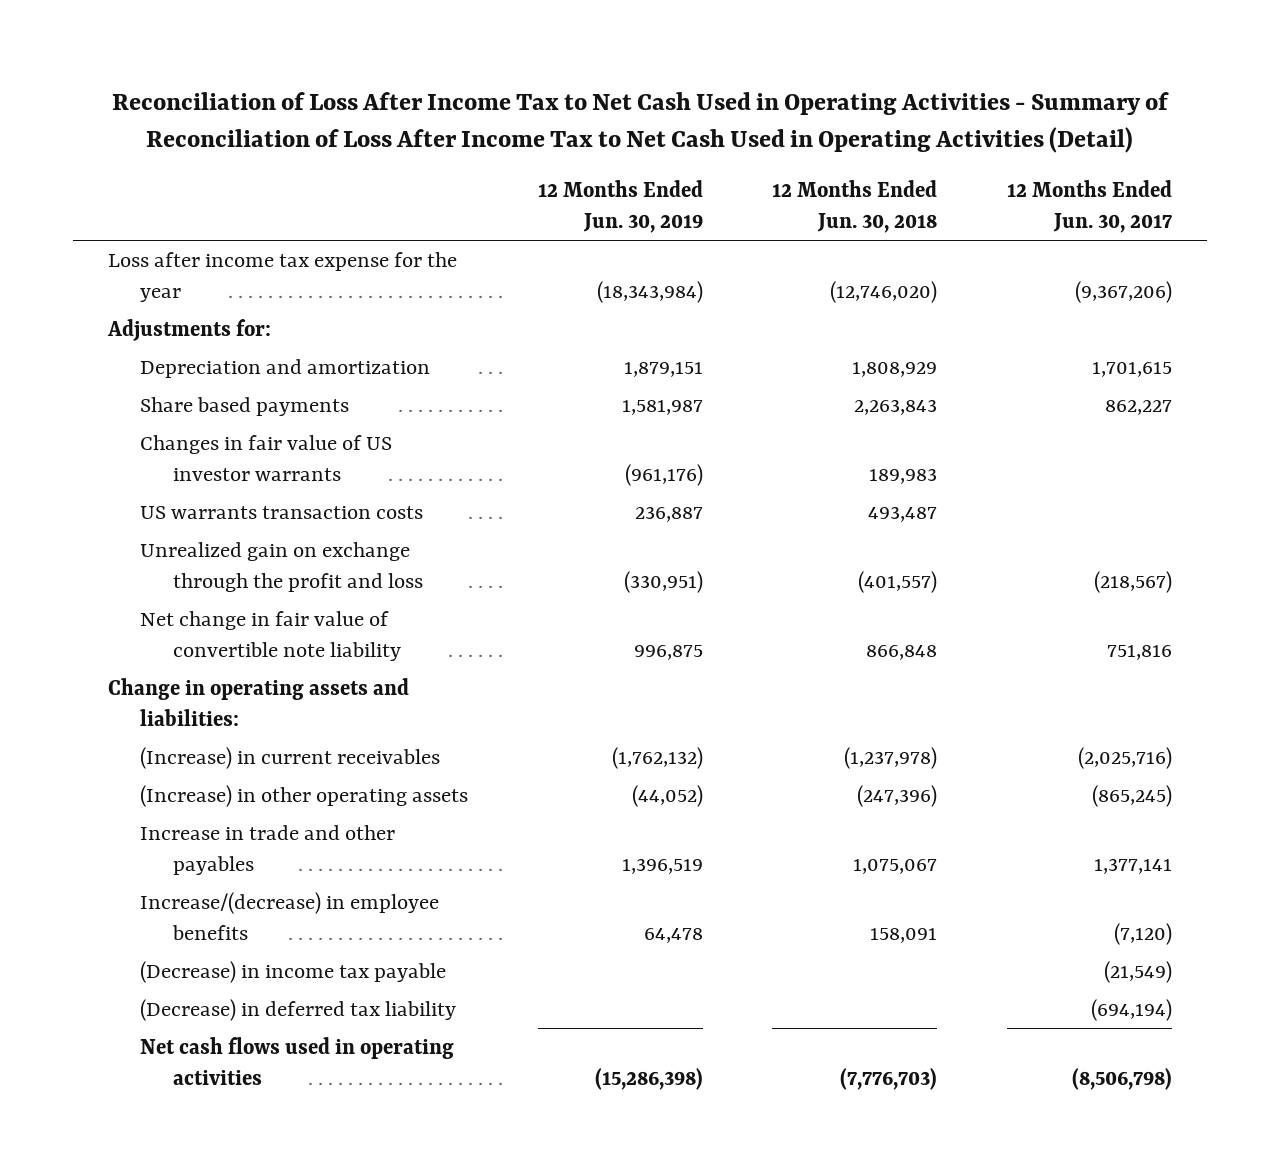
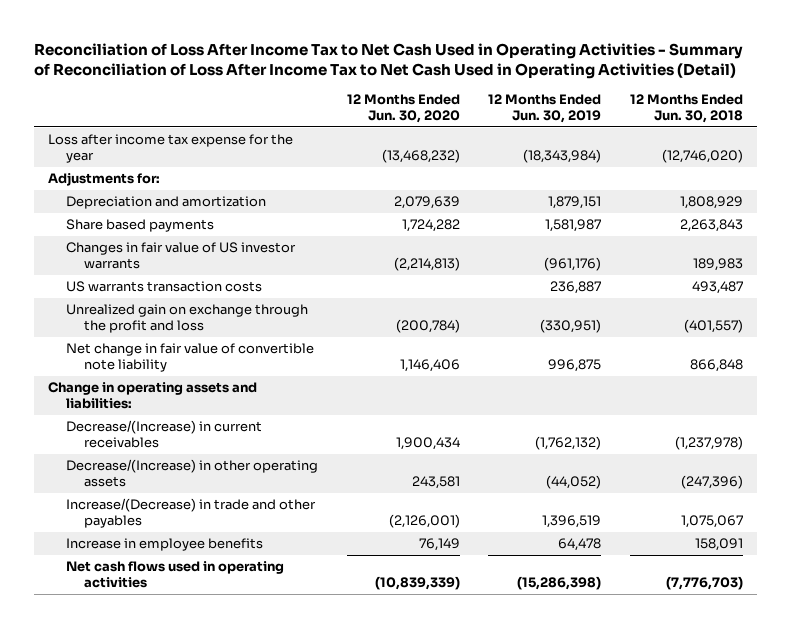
[1006,180,1172,234] 12 Months Ended Jun. 30, 2017 -> none
none -> [346,94,460,124] 12 Months Ended Jun. 30, 2020
[140,960,447,983] (Decrease) in income tax payable -> none
[140,998,457,1021] (Decrease) in deferred tax liability -> none
[140,746,441,769] (Increase) in current receivables -> [66,420,263,449] Decrease/(Increase) in current receivables
[140,784,469,807] (Increase) in other operating assets -> [66,459,319,488] Decrease/(Increase) in other operating assets
[140,824,396,875] Increase in trade and other payables -> [66,498,317,529] Increase/(Decrease) in trade and other payables
[140,891,440,940] Increase/(decrease) in employee benefits -> [66,538,264,552] Increase in employee benefits

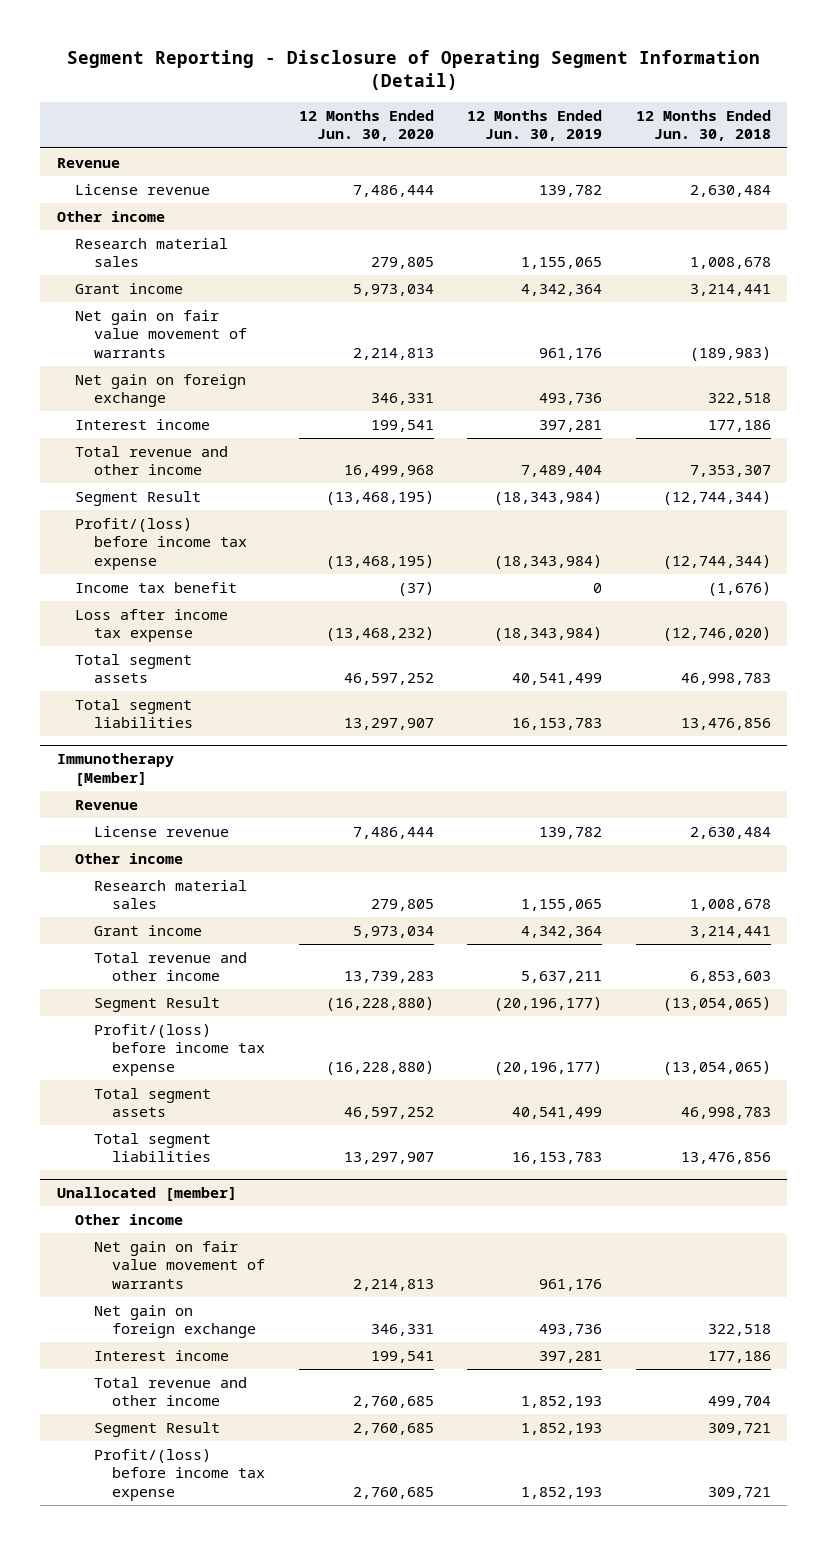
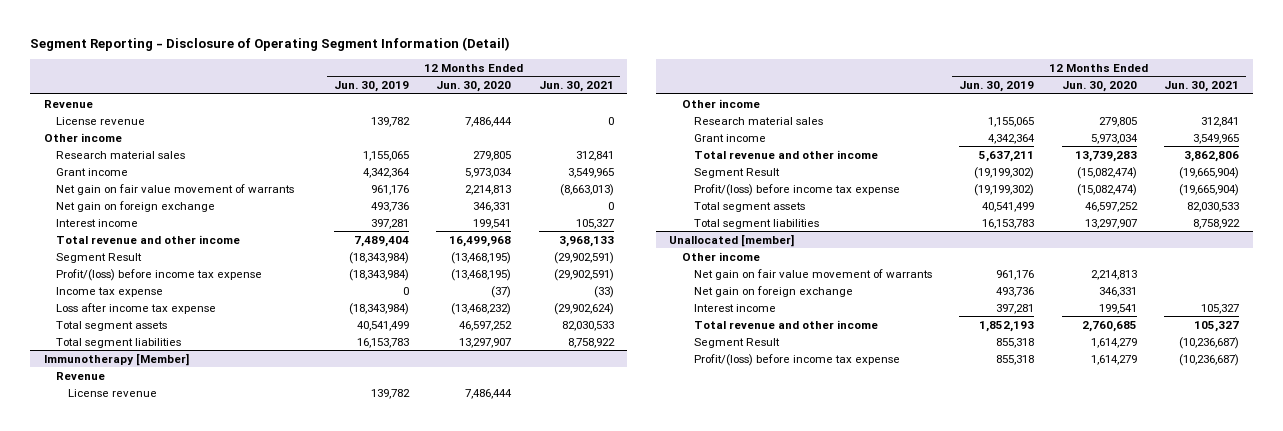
[635,110,771,142] 12 Months Ended Jun. 30, 2018 -> none
none -> [538,81,614,93] Jun. 30, 2021
[75,581,238,593] Income tax benefit -> [56,286,164,297] Income tax expense
[325,996,434,1011] (16,228,880) -> [1076,166,1137,179] (15,082,474)
[494,996,603,1011] (20,196,177) -> [974,166,1035,179] (19,199,302)
[325,1060,434,1075] (16,228,880) -> [1076,183,1137,196] (15,082,474)
[494,1060,603,1075] (20,196,177) -> [974,183,1035,196] (19,199,302)
[352,1422,434,1435] 2,760,685 -> [1090,337,1137,348] 1,614,279
[521,1422,603,1435] 1,852,193 -> [996,337,1035,348] 855,318
[352,1486,434,1499] 2,760,685 -> [1090,354,1137,365] 1,614,279
[521,1486,603,1499] 1,852,193 -> [996,354,1035,365] 855,318

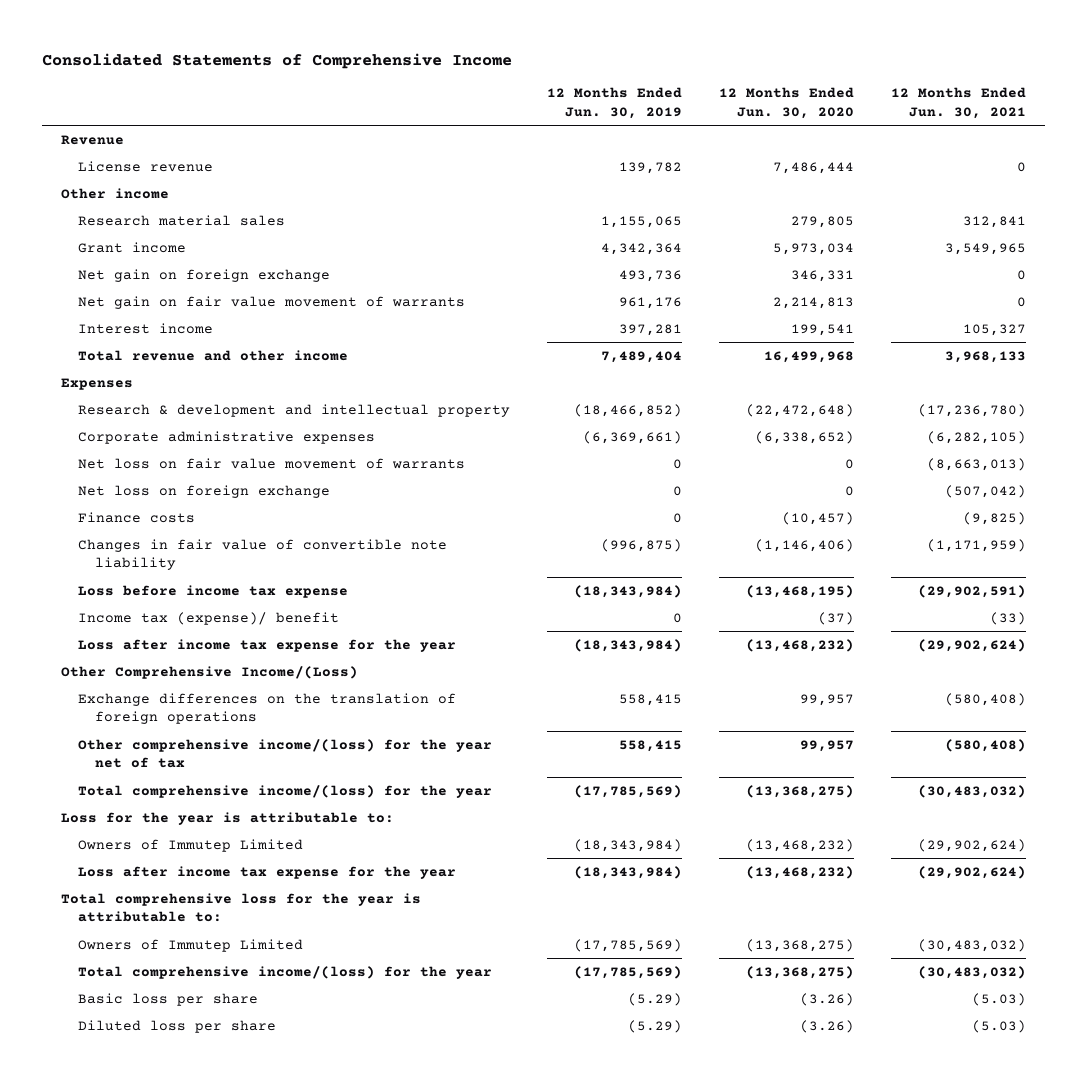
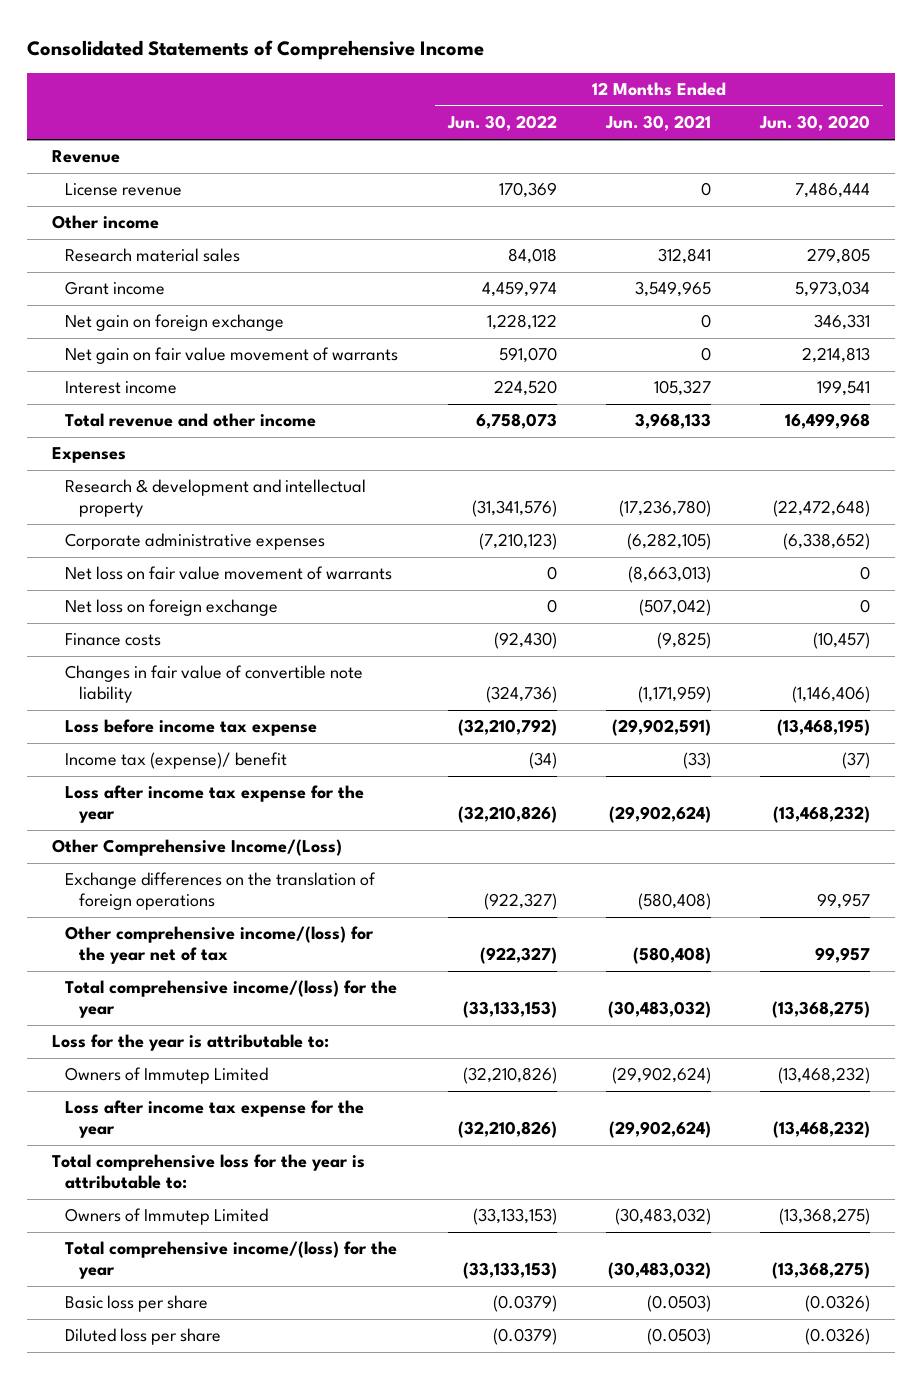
[546,87,682,119] 12 Months Ended Jun. 30, 2019 -> none
none -> [446,115,557,132] Jun. 30, 2022
[800,992,855,1006] (3.26) -> [805,1295,871,1313] (0.0326)
[972,992,1027,1006] (5.03) -> [646,1295,711,1313] (0.0503)
[800,1019,855,1033] (3.26) -> [805,1328,871,1346] (0.0326)
[972,1019,1027,1033] (5.03) -> [646,1328,711,1346] (0.0503)

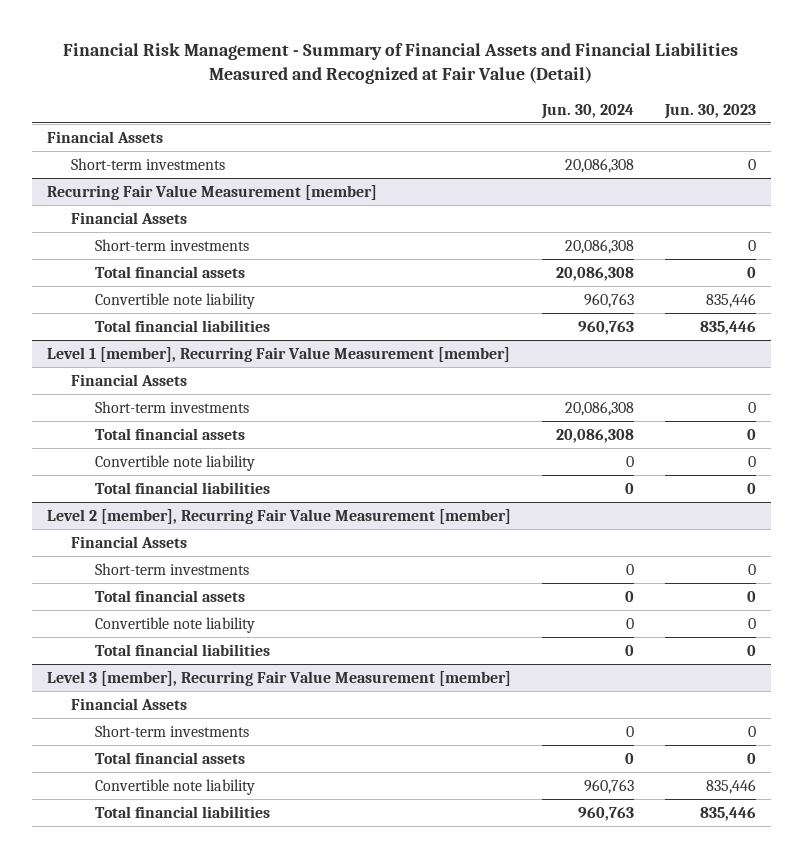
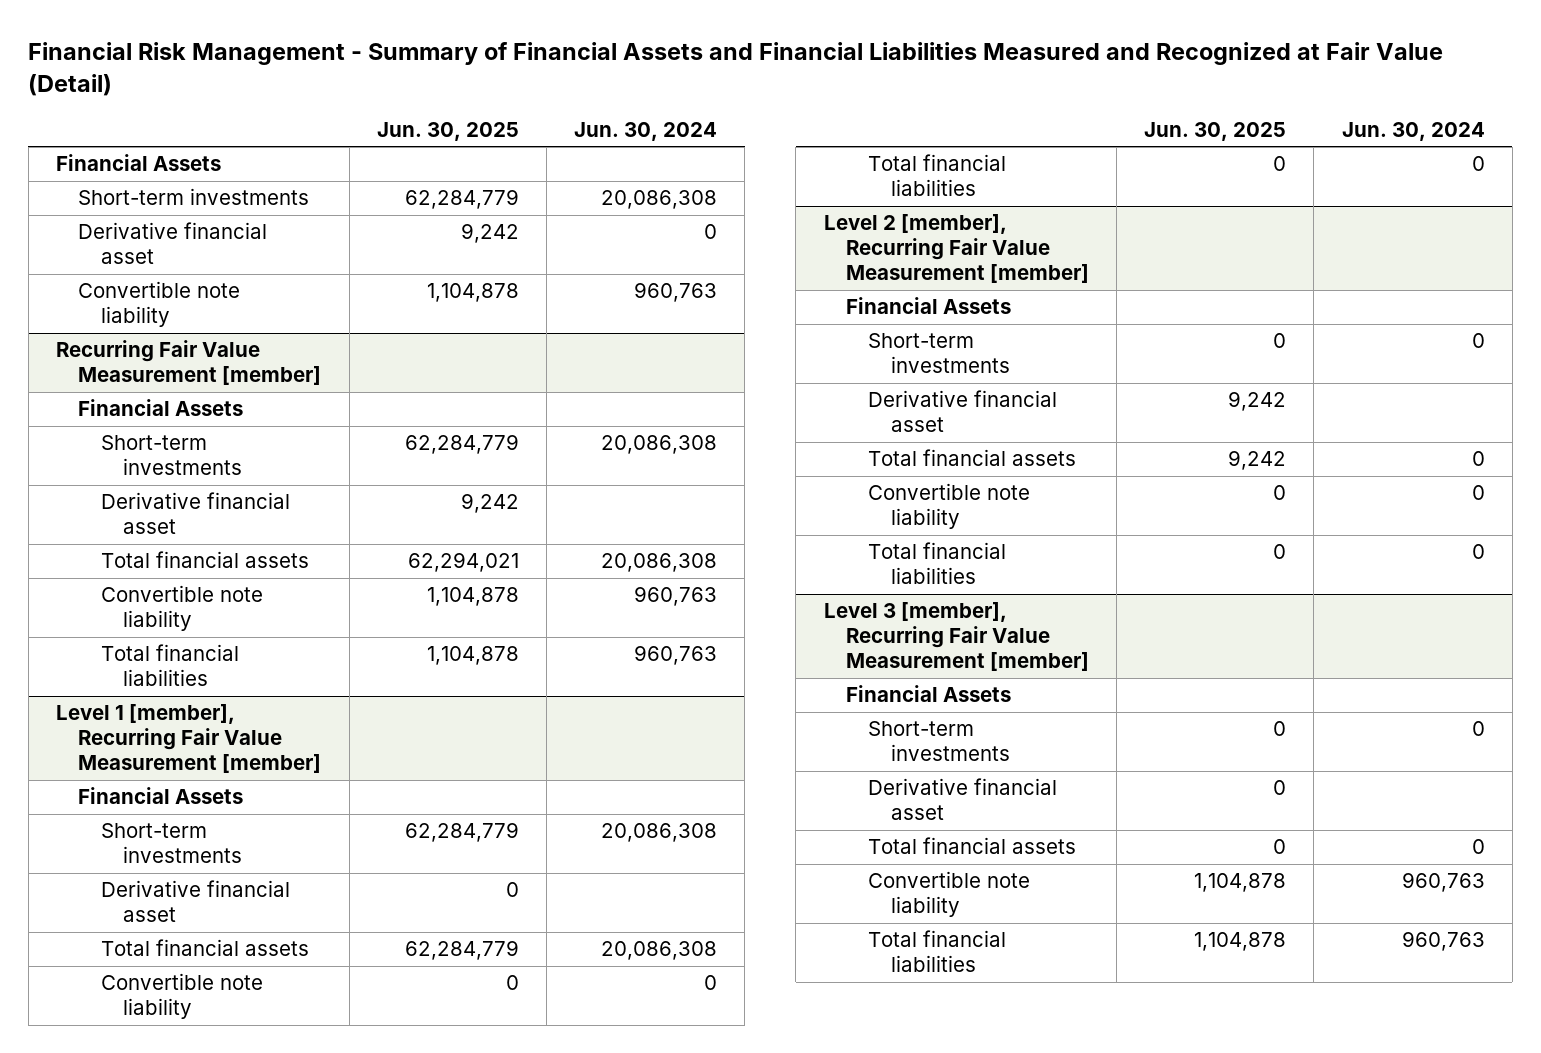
[663,103,756,119] Jun. 30, 2023 -> none
none -> [376,121,519,141] Jun. 30, 2025
none -> [78,222,268,265] Derivative financial asset
none -> [78,281,241,328] Convertible note liability
none -> [100,492,290,535] Derivative financial asset
none -> [100,880,290,923] Derivative financial asset
none -> [868,390,1058,433] Derivative financial asset
none -> [868,778,1058,821] Derivative financial asset

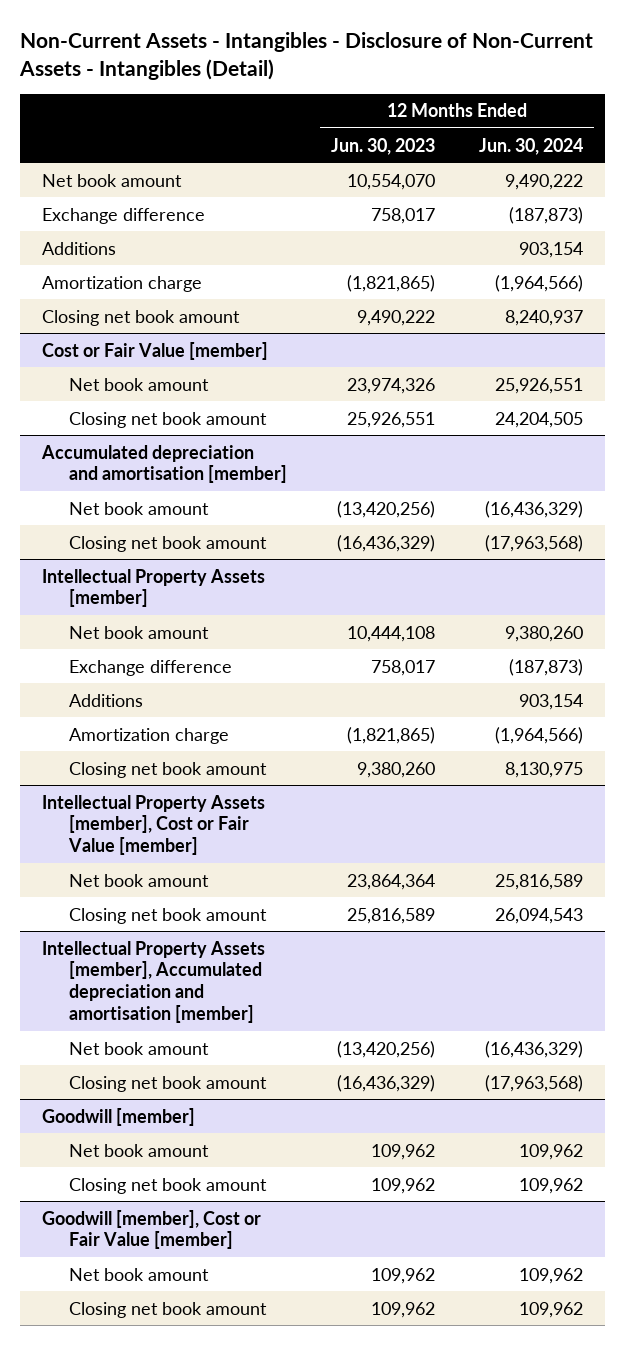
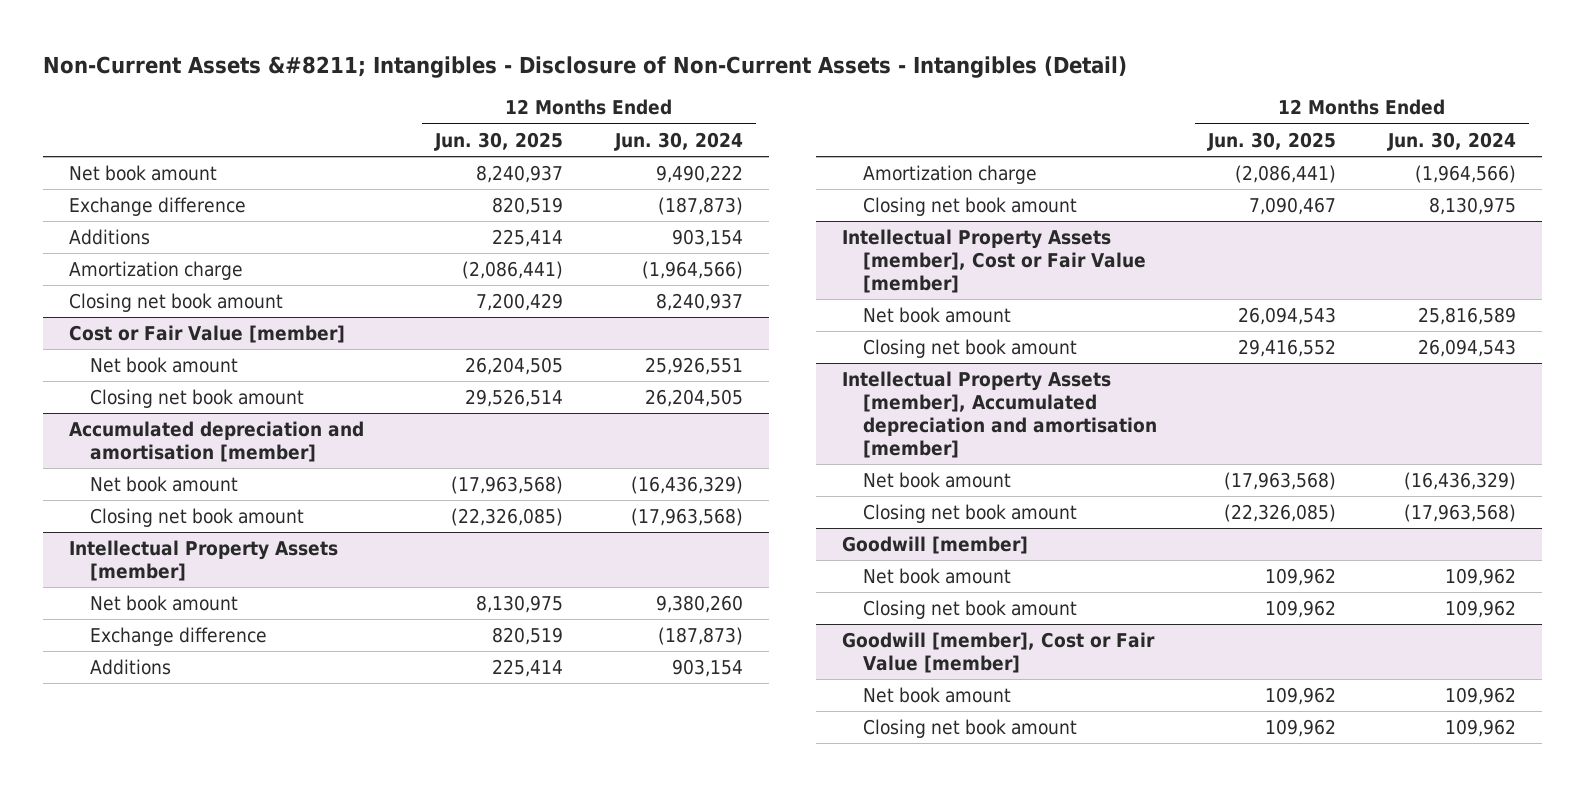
[19,31,594,80] Non-Current Assets - Intangibles - Disclosure of Non-Current Assets - Intangibles (Detail) -> [43,55,1128,78] Non-Current Assets &#8211; Intangibles - Disclosure of Non-Current Assets - Intangibles (Detail)
[331,137,436,155] Jun. 30, 2023 -> none
none -> [434,131,564,151] Jun. 30, 2025
[495,411,584,428] 24,204,505 -> [644,389,743,408] 26,204,505

